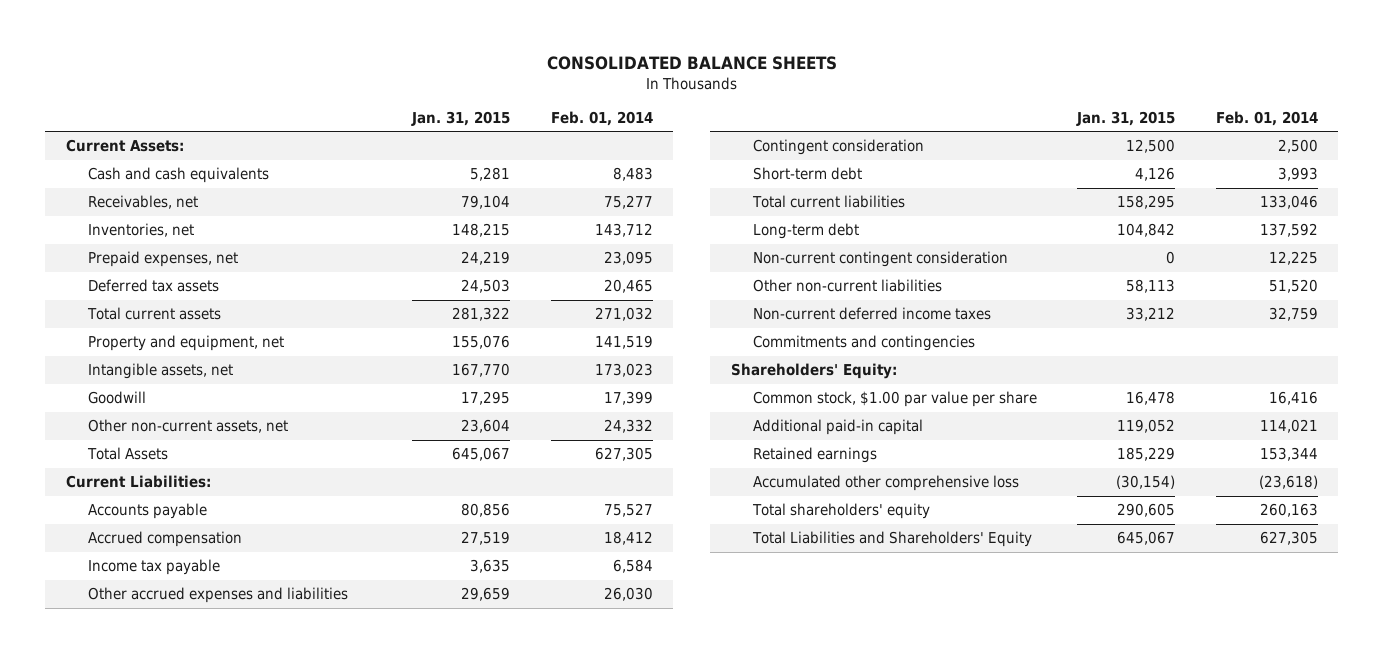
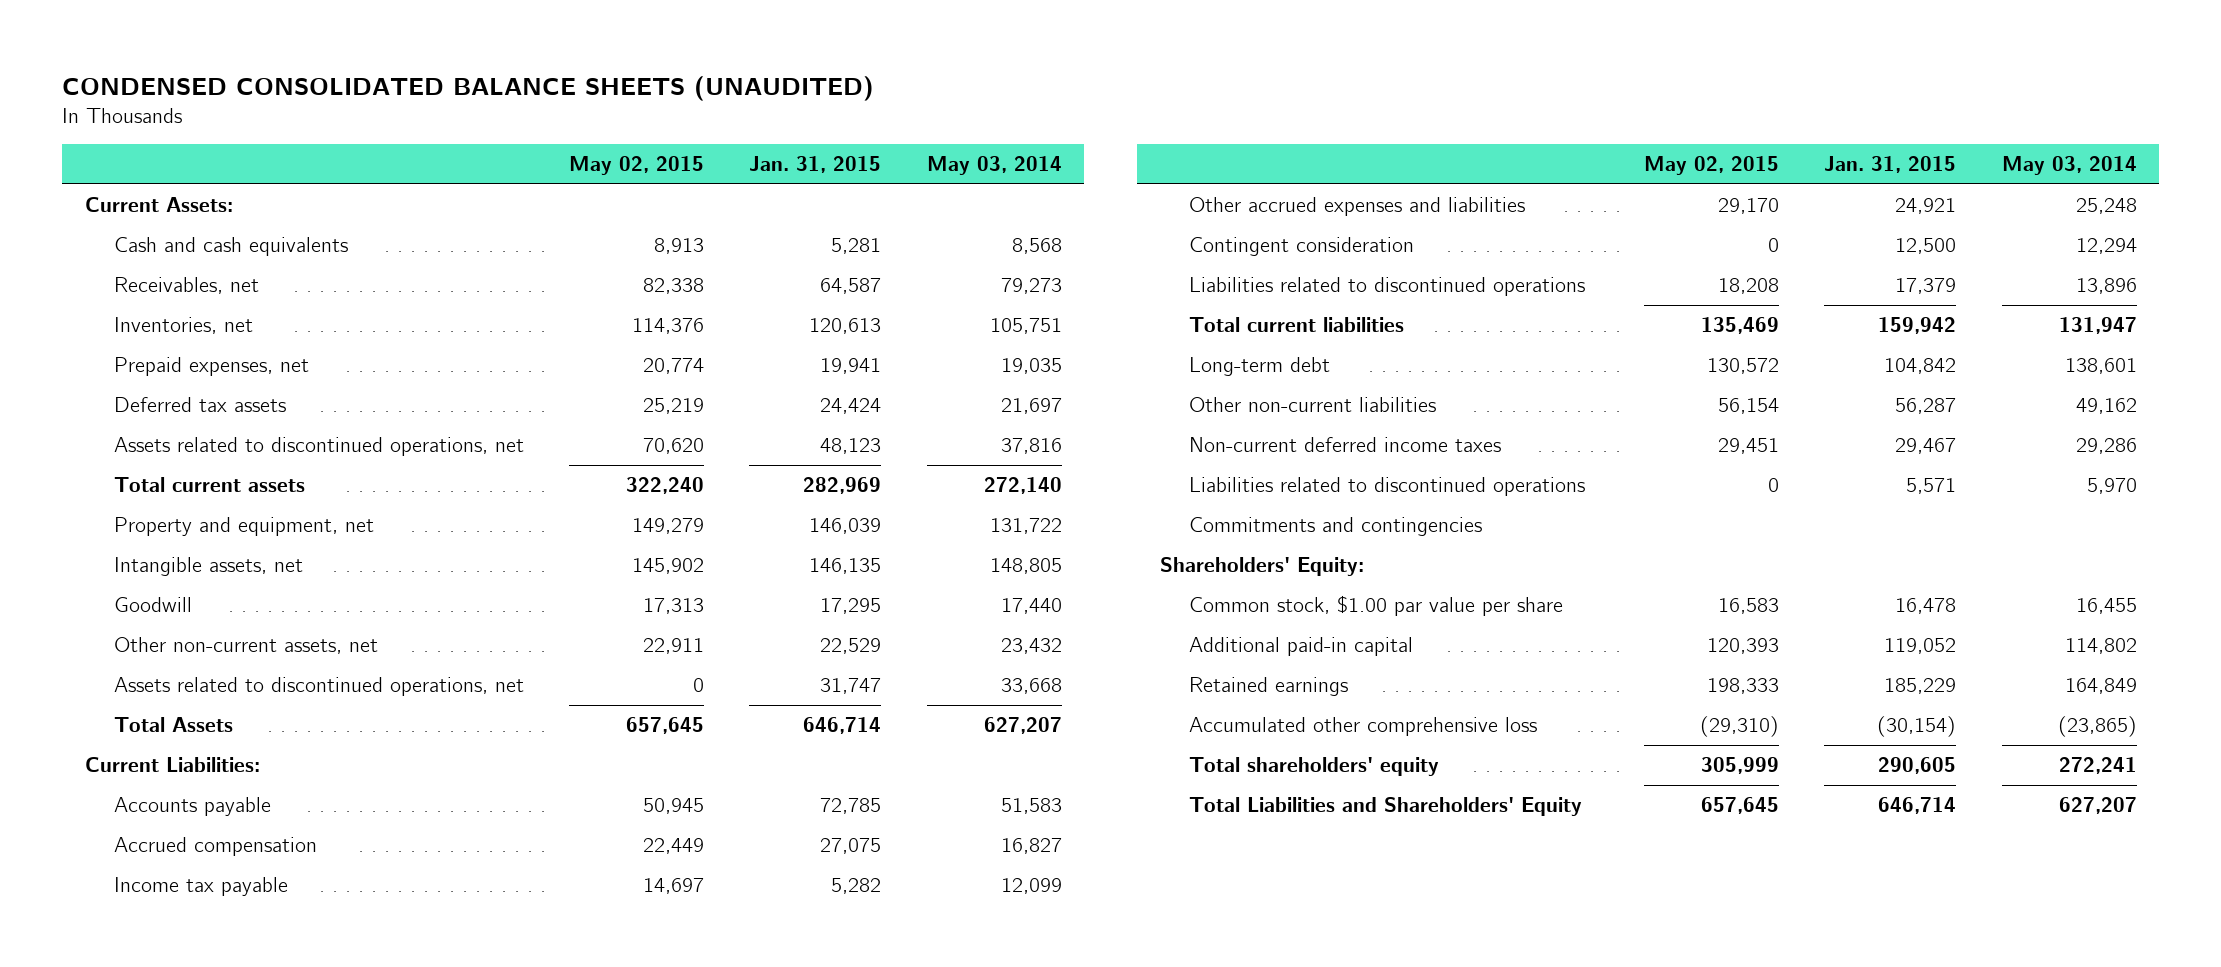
[546,55,837,70] CONSOLIDATED BALANCE SHEETS -> [62,75,875,101] CONDENSED CONSOLIDATED BALANCE SHEETS (UNAUDITED)
[550,110,653,126] Feb. 01, 2014 -> none
none -> [569,156,705,176] May 02, 2015
none -> [926,156,1062,176] May 03, 2014
[461,195,511,210] 79,104 -> [820,278,882,295] 64,587
[452,223,511,238] 148,215 -> [809,318,882,335] 120,613
[461,251,511,266] 24,219 -> [820,358,882,375] 19,941
[461,279,511,294] 24,503 -> [820,398,882,415] 24,424
none -> [113,437,524,457] Assets related to discontinued operations, net
[452,307,511,322] 281,322 -> [803,477,882,495] 282,969
[452,335,511,350] 155,076 -> [809,518,882,535] 146,039
[452,363,511,378] 167,770 -> [809,558,882,575] 146,135
[461,419,511,434] 23,604 -> [820,638,882,655] 22,529
none -> [113,677,524,697] Assets related to discontinued operations, net
[452,447,511,462] 645,067 -> [803,717,882,735] 646,714
[461,503,511,518] 80,856 -> [820,798,882,815] 72,785
[461,531,511,546] 27,519 -> [820,838,882,855] 27,075
[470,559,511,574] 3,635 -> [831,878,882,895] 5,282
[461,587,511,602] 29,659 -> [1895,198,1957,215] 24,921
[752,167,862,181] Short-term debt -> none
none -> [1188,277,1585,297] Liabilities related to discontinued operations
[1117,195,1176,210] 158,295 -> [1878,317,1957,335] 159,942
[752,251,1008,268] Non-current contingent consideration -> none
[1126,279,1176,294] 58,113 -> [1895,398,1957,415] 56,287
[1126,307,1176,322] 33,212 -> [1895,438,1957,455] 29,467
none -> [1188,477,1585,497] Liabilities related to discontinued operations
[1117,531,1176,546] 645,067 -> [1878,797,1957,815] 646,714

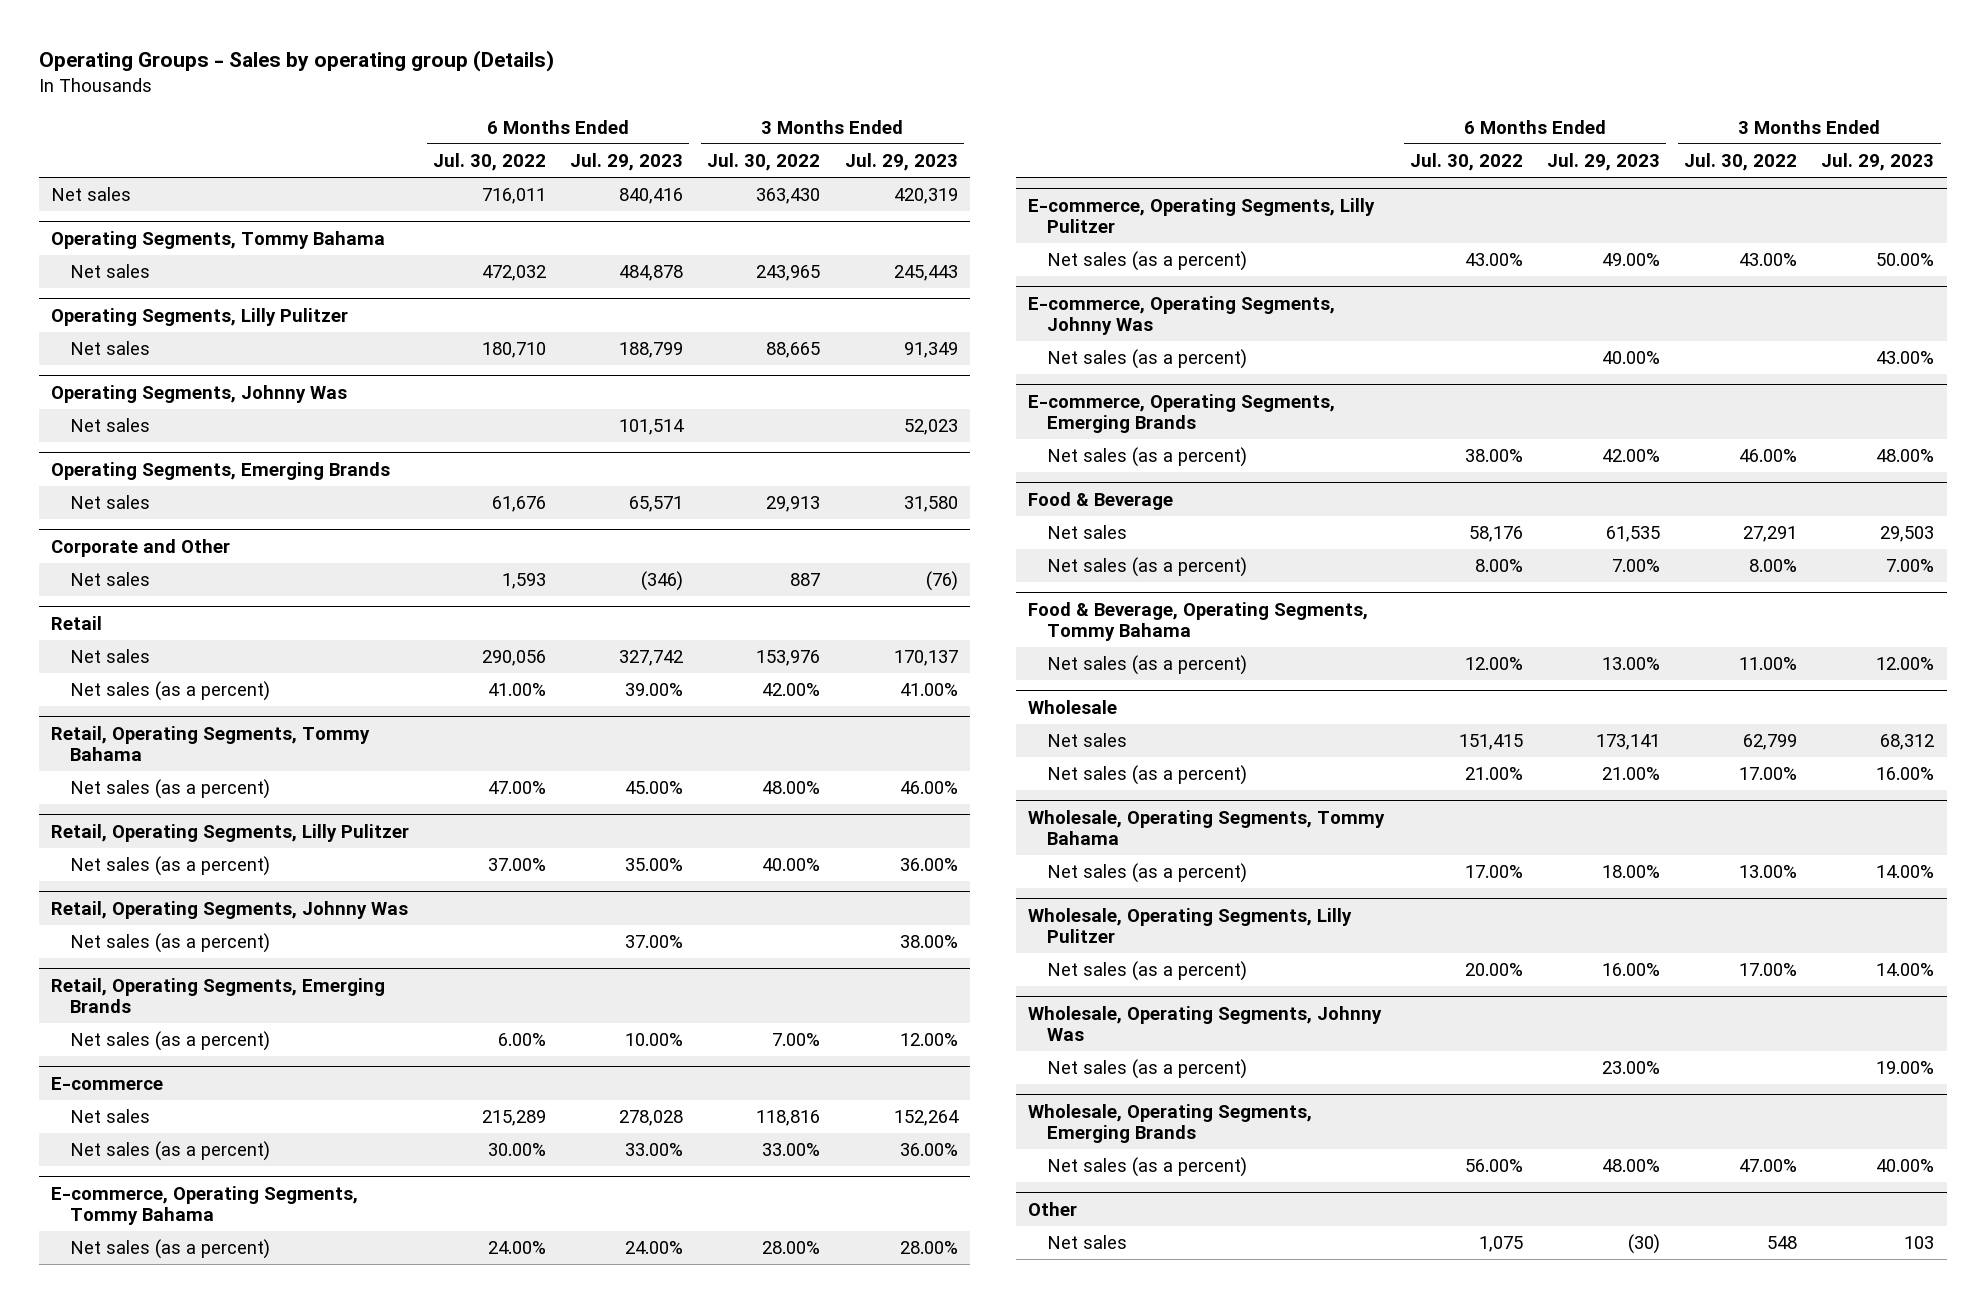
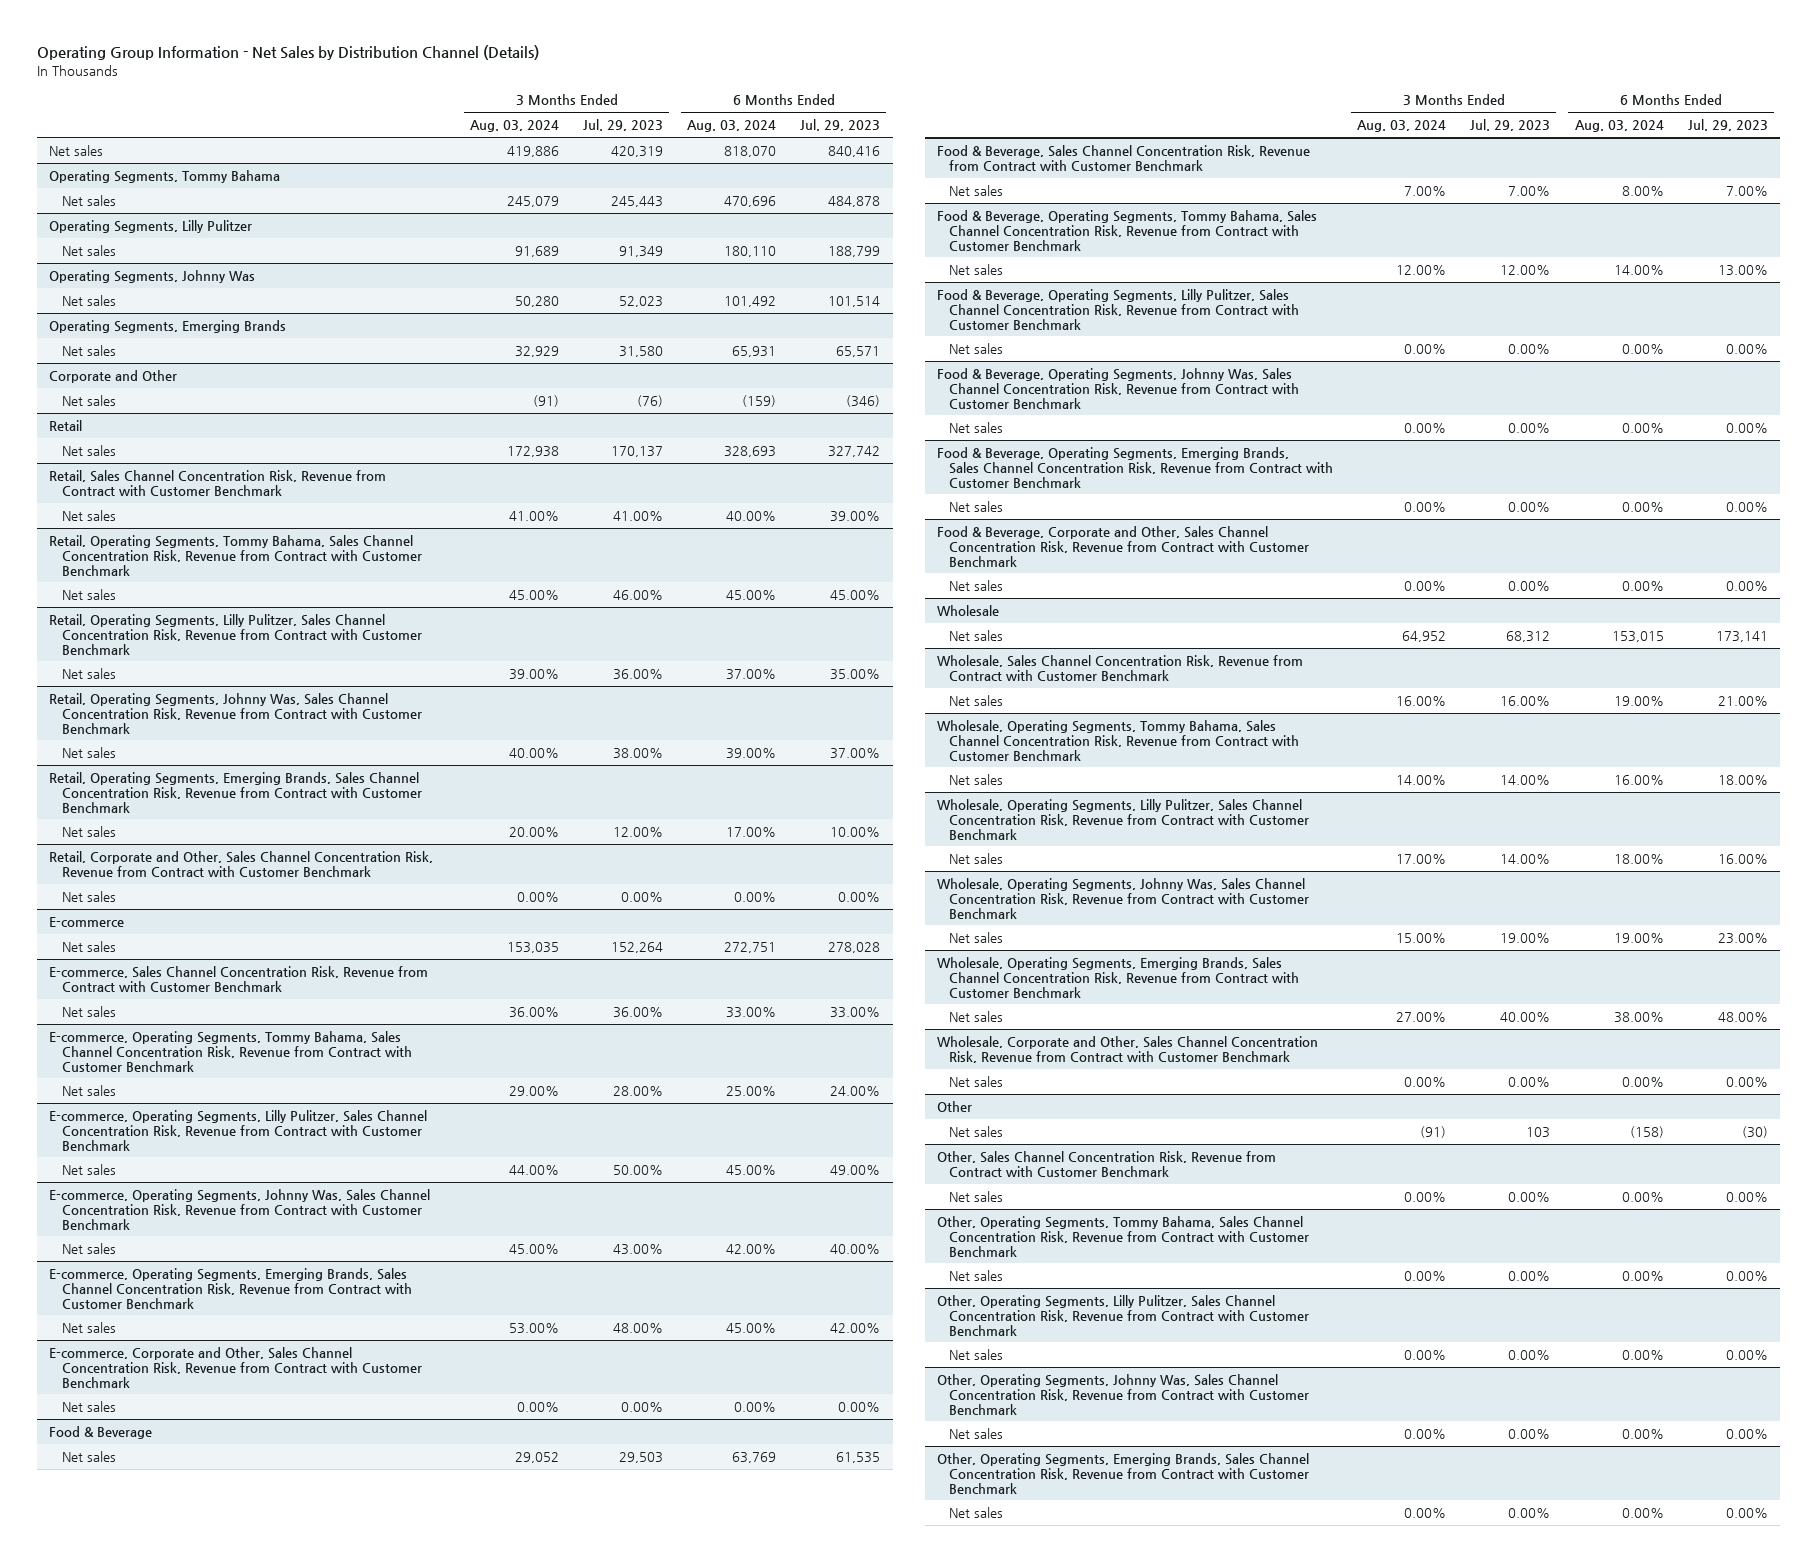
[38,50,554,73] Operating Groups - Sales by operating group (Details) -> [37,45,540,61] Operating Group Information - Net Sales by Distribution Channel (Details)
[432,152,546,171] Jul. 30, 2022 -> none
[707,152,821,171] Jul. 30, 2022 -> none
none -> [469,120,559,133] Aug. 03, 2024
none -> [687,120,777,133] Aug. 03, 2024
[50,725,370,761] Retail, Operating Segments, Tommy Bahama -> none
[50,823,409,842] Retail, Operating Segments, Lilly Pulitzer -> none
[50,900,408,919] Retail, Operating Segments, Johnny Was -> none
[50,977,385,1013] Retail, Operating Segments, Emerging Brands -> none
none -> [49,469,387,496] Retail, Sales Channel Concentration Risk, Revenue from Contract with Customer Benchmark
[69,681,270,702] Net sales (as a percent) -> [61,509,116,521] Net sales
none -> [49,534,422,576] Retail, Operating Segments, Tommy Bahama, Sales Channel Concentration Risk, Revenue from Contract with Customer Benchmark
[69,779,270,800] Net sales (as a percent) -> [61,588,116,600] Net sales
none -> [49,613,422,655] Retail, Operating Segments, Lilly Pulitzer, Sales Channel Concentration Risk, Revenue from Contract with Customer Benchmark
[69,856,270,877] Net sales (as a percent) -> [61,667,116,679] Net sales
none -> [49,692,422,734] Retail, Operating Segments, Johnny Was, Sales Channel Concentration Risk, Revenue from Contract with Customer Benchmark
[69,933,270,954] Net sales (as a percent) -> [61,746,116,758] Net sales
none -> [49,771,422,813] Retail, Operating Segments, Emerging Brands, Sales Channel Concentration Risk, Revenue from Contract with Customer Benchmark
[69,1031,270,1052] Net sales (as a percent) -> [61,825,116,837] Net sales
none -> [49,850,434,877] Retail, Corporate and Other, Sales Channel Concentration Risk, Revenue from Contract with Customer Benchmark
none -> [61,890,116,902] Net sales
[50,1185,358,1225] E-commerce, Operating Segments, Tommy Bahama -> none
[1027,197,1375,233] E-commerce, Operating Segments, Lilly Pulitzer -> none
[1027,295,1335,335] E-commerce, Operating Segments, Johnny Was -> none
[1027,393,1335,433] E-commerce, Operating Segments, Emerging Brands -> none
none -> [49,965,429,992] E-commerce, Sales Channel Concentration Risk, Revenue from Contract with Customer Benchmark
[69,1141,270,1162] Net sales (as a percent) -> [61,1005,116,1017] Net sales
none -> [49,1030,412,1072] E-commerce, Operating Segments, Tommy Bahama, Sales Channel Concentration Risk, Revenue from Contract with Customer Benchmark
[69,1239,270,1260] Net sales (as a percent) -> [61,1084,116,1096] Net sales
none -> [49,1109,428,1151] E-commerce, Operating Segments, Lilly Pulitzer, Sales Channel Concentration Risk, Revenue from Contract with Customer Benchmark
[1046,251,1247,272] Net sales (as a percent) -> [61,1163,116,1175] Net sales
none -> [49,1188,431,1230] E-commerce, Operating Segments, Johnny Was, Sales Channel Concentration Risk, Revenue from Contract with Customer Benchmark
[1046,349,1247,370] Net sales (as a percent) -> [61,1242,116,1254] Net sales
none -> [49,1267,412,1309] E-commerce, Operating Segments, Emerging Brands, Sales Channel Concentration Risk, Revenue from Contract with Customer Benchmark
[1046,447,1247,468] Net sales (as a percent) -> [61,1321,116,1333] Net sales
none -> [49,1346,422,1388] E-commerce, Corporate and Other, Sales Channel Concentration Risk, Revenue from Contract with Customer Benchmark
none -> [61,1400,116,1412] Net sales
[1027,601,1368,641] Food & Beverage, Operating Segments, Tommy Bahama -> none
none -> [936,144,1310,171] Food & Beverage, Sales Channel Concentration Risk, Revenue from Contract with Customer Benchmark
[1046,557,1247,578] Net sales (as a percent) -> [949,184,1004,196] Net sales
none -> [936,209,1317,251] Food & Beverage, Operating Segments, Tommy Bahama, Sales Channel Concentration Risk, Revenue from Contract with Customer Benchmark
[1046,655,1247,676] Net sales (as a percent) -> [949,263,1004,275] Net sales
none -> [936,288,1300,330] Food & Beverage, Operating Segments, Lilly Pulitzer, Sales Channel Concentration Risk, Revenue from Contract with Customer Benchmark
none -> [949,342,1004,354] Net sales
none -> [936,367,1300,409] Food & Beverage, Operating Segments, Johnny Was, Sales Channel Concentration Risk, Revenue from Contract with Customer Benchmark
none -> [949,421,1004,433] Net sales
none -> [936,446,1334,488] Food & Beverage, Operating Segments, Emerging Brands, Sales Channel Concentration Risk, Revenue from Contract with Customer Benchmark
none -> [949,500,1004,512] Net sales
none -> [936,525,1310,567] Food & Beverage, Corporate and Other, Sales Channel Concentration Risk, Revenue from Contract with Customer Benchmark
none -> [949,579,1004,591] Net sales
[1027,809,1385,845] Wholesale, Operating Segments, Tommy Bahama -> none
[1027,907,1352,943] Wholesale, Operating Segments, Lilly Pulitzer -> none
[1027,1005,1382,1041] Wholesale, Operating Segments, Johnny Was -> none
[1027,1103,1312,1143] Wholesale, Operating Segments, Emerging Brands -> none
none -> [936,654,1303,681] Wholesale, Sales Channel Concentration Risk, Revenue from Contract with Customer Benchmark
[1046,765,1247,786] Net sales (as a percent) -> [949,694,1004,706] Net sales
none -> [936,719,1300,761] Wholesale, Operating Segments, Tommy Bahama, Sales Channel Concentration Risk, Revenue from Contract with Customer Benchmark
[1046,863,1247,884] Net sales (as a percent) -> [949,773,1004,785] Net sales
none -> [936,798,1310,840] Wholesale, Operating Segments, Lilly Pulitzer, Sales Channel Concentration Risk, Revenue from Contract with Customer Benchmark
[1046,961,1247,982] Net sales (as a percent) -> [949,852,1004,864] Net sales
none -> [936,877,1310,919] Wholesale, Operating Segments, Johnny Was, Sales Channel Concentration Risk, Revenue from Contract with Customer Benchmark
[1046,1059,1247,1080] Net sales (as a percent) -> [949,931,1004,943] Net sales
none -> [936,956,1300,998] Wholesale, Operating Segments, Emerging Brands, Sales Channel Concentration Risk, Revenue from Contract with Customer Benchmark
[1046,1157,1247,1178] Net sales (as a percent) -> [949,1010,1004,1022] Net sales
none -> [936,1035,1318,1063] Wholesale, Corporate and Other, Sales Channel Concentration Risk, Revenue from Contract with Customer Benchmark
none -> [949,1075,1004,1087] Net sales
none -> [936,1150,1276,1177] Other, Sales Channel Concentration Risk, Revenue from Contract with Customer Benchmark
none -> [949,1190,1004,1202] Net sales
none -> [936,1215,1310,1257] Other, Operating Segments, Tommy Bahama, Sales Channel Concentration Risk, Revenue from Contract with Customer Benchmark
none -> [949,1269,1004,1281] Net sales
none -> [936,1294,1310,1336] Other, Operating Segments, Lilly Pulitzer, Sales Channel Concentration Risk, Revenue from Contract with Customer Benchmark
none -> [949,1348,1004,1360] Net sales
none -> [936,1373,1310,1415] Other, Operating Segments, Johnny Was, Sales Channel Concentration Risk, Revenue from Contract with Customer Benchmark
none -> [949,1427,1004,1439] Net sales
none -> [936,1452,1310,1494] Other, Operating Segments, Emerging Brands, Sales Channel Concentration Risk, Revenue from Contract with Customer Benchmark
none -> [949,1506,1004,1518] Net sales

